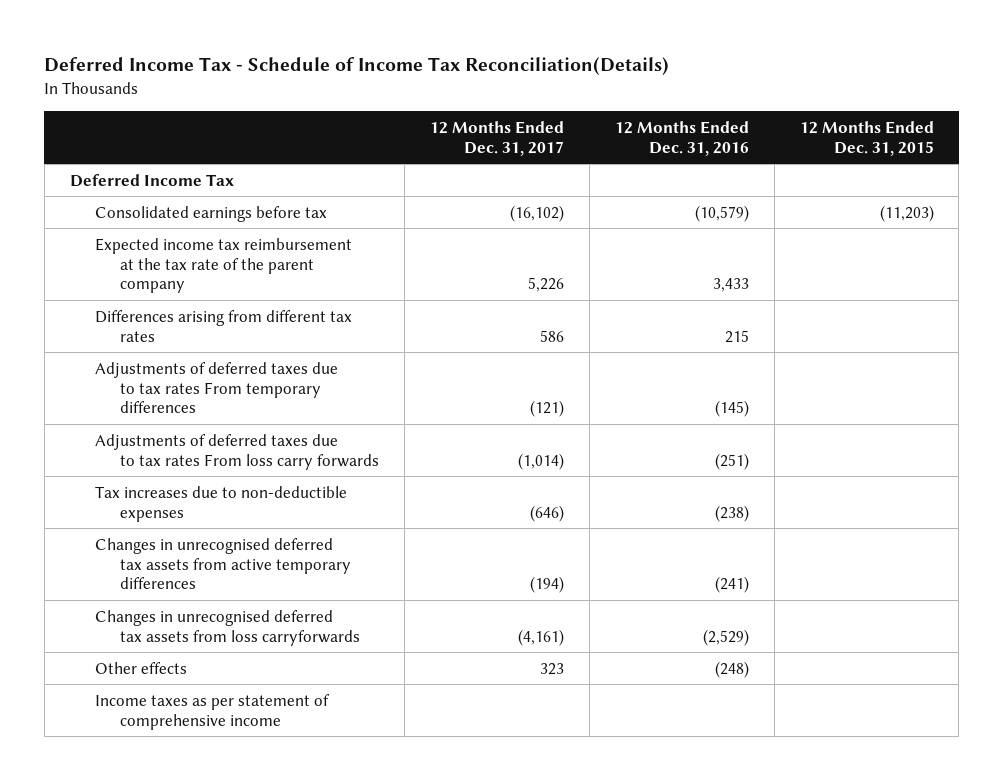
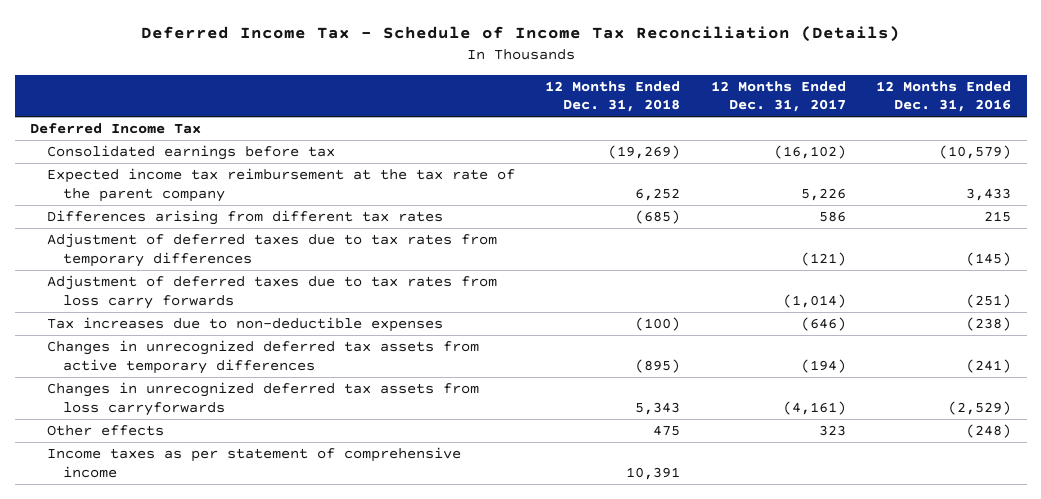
[44,56,670,75] Deferred Income Tax - Schedule of Income Tax Reconciliation(Details) -> [140,26,900,43] Deferred Income Tax - Schedule of Income Tax Reconciliation (Details)
[799,120,934,156] 12 Months Ended Dec. 31, 2015 -> none
none -> [545,80,681,113] 12 Months Ended Dec. 31, 2018
[94,361,338,414] Adjustments of deferred taxes due to tax rates From temporary differences -> [46,233,497,267] Adjustment of deferred taxes due to tax rates from temporary differences
[94,433,379,470] Adjustments of deferred taxes due to tax rates From loss carry forwards -> [46,275,497,309] Adjustment of deferred taxes due to tax rates from loss carry forwards
[94,537,351,590] Changes in unrecognised deferred tax assets from active temporary differences -> [46,340,479,374] Changes in unrecognized deferred tax assets from active temporary differences
[94,609,360,646] Changes in unrecognised deferred tax assets from loss carryforwards -> [46,382,479,416] Changes in unrecognized deferred tax assets from loss carryforwards

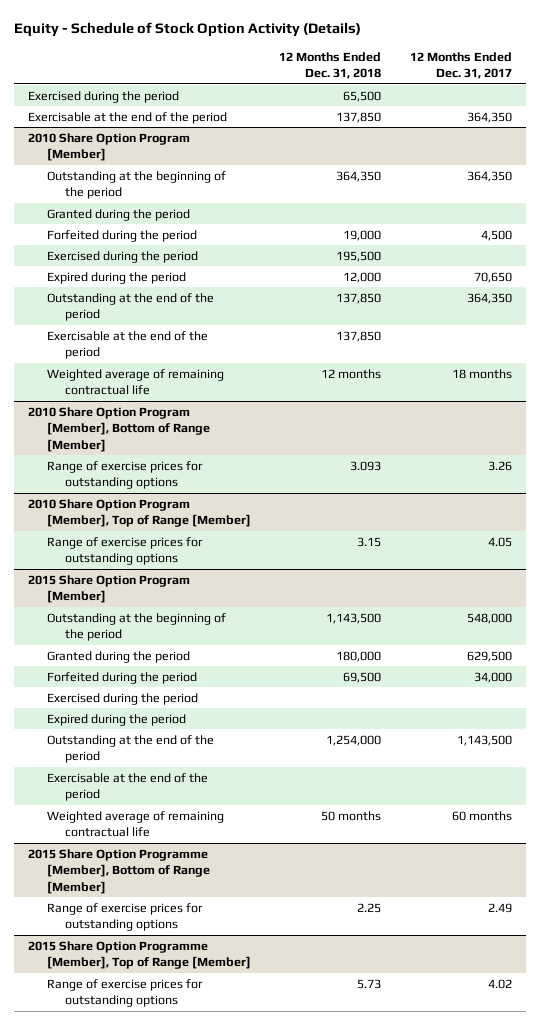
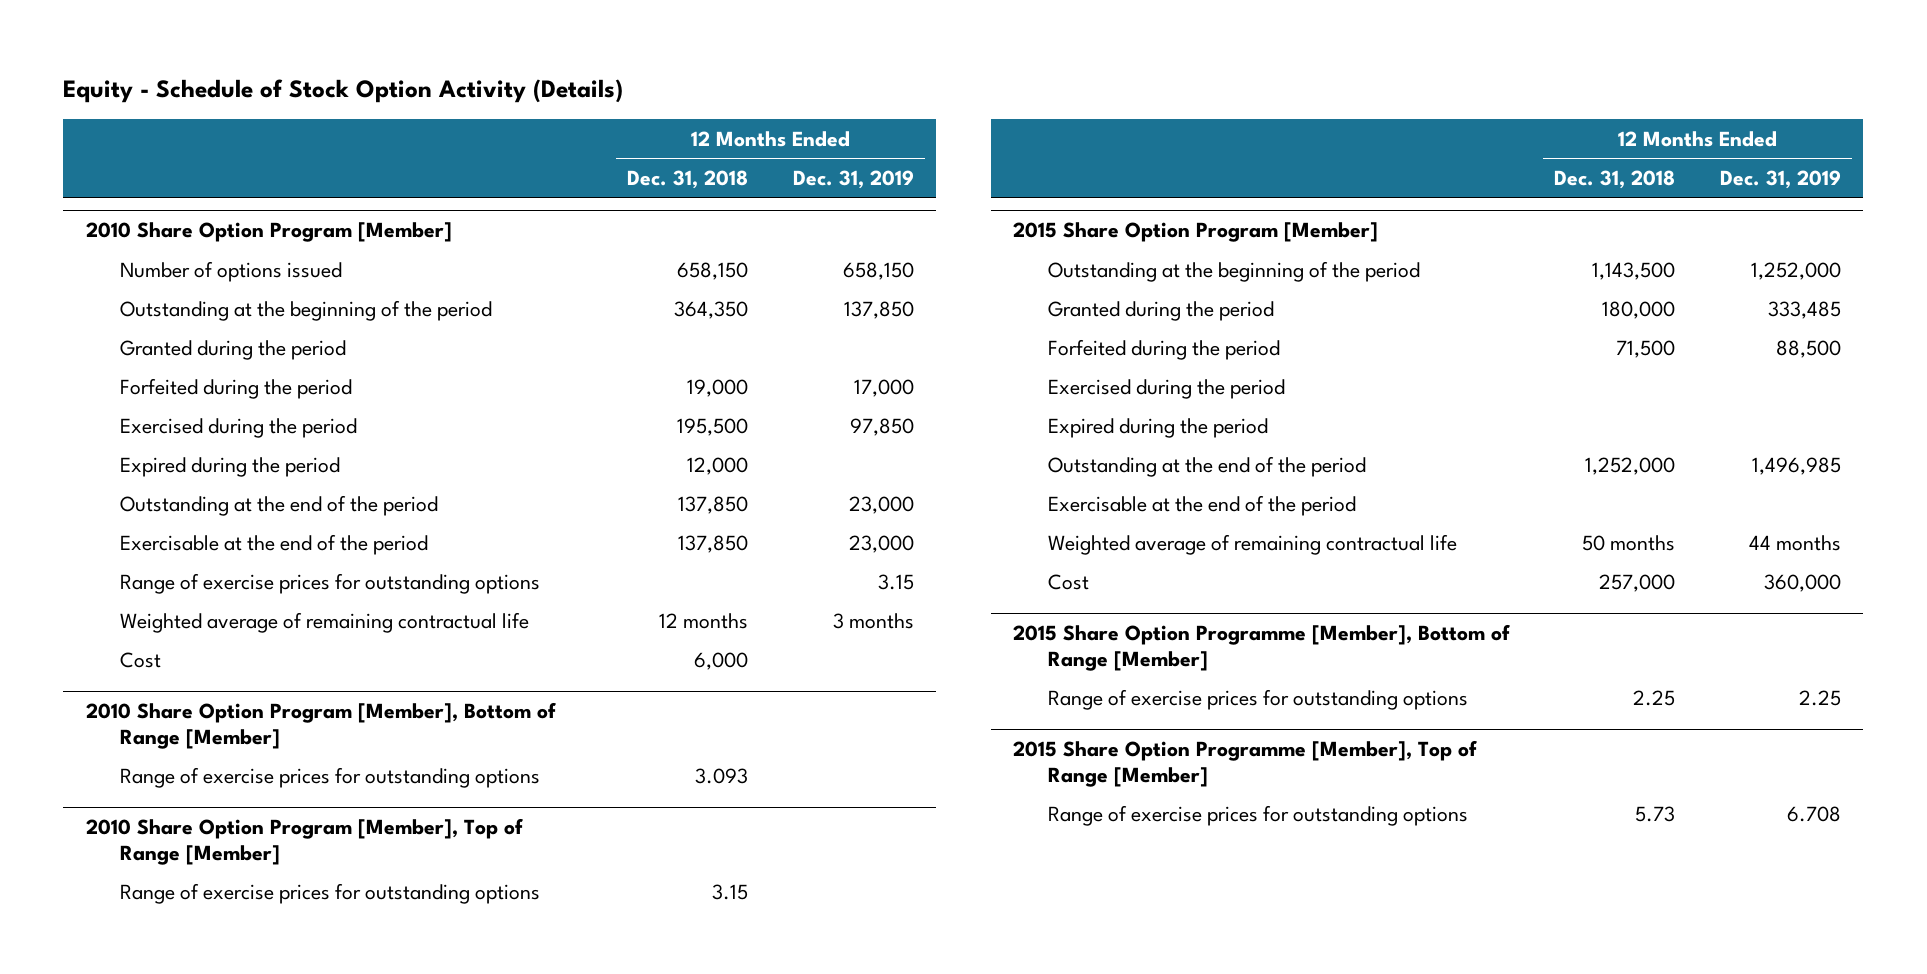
[409,51,512,80] 12 Months Ended Dec. 31, 2017 -> none
none -> [792,169,914,189] Dec. 31, 2019
[28,90,180,103] Exercised during the period -> none
[28,111,228,124] Exercisable at the end of the period -> none
none -> [120,260,343,282] Number of options issued
none -> [120,572,541,594] Range of exercise prices for outstanding options
none -> [120,651,162,668] Cost
[343,671,382,683] 69,500 -> [1616,339,1676,358] 71,500
[326,734,382,746] 1,254,000 -> [1585,456,1676,475] 1,252,000
none -> [1047,573,1089,590] Cost

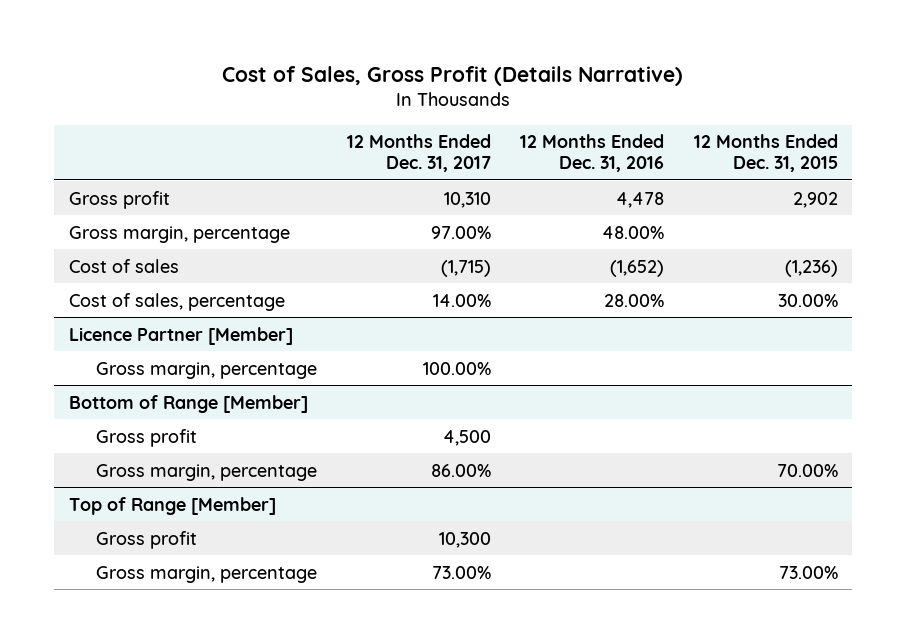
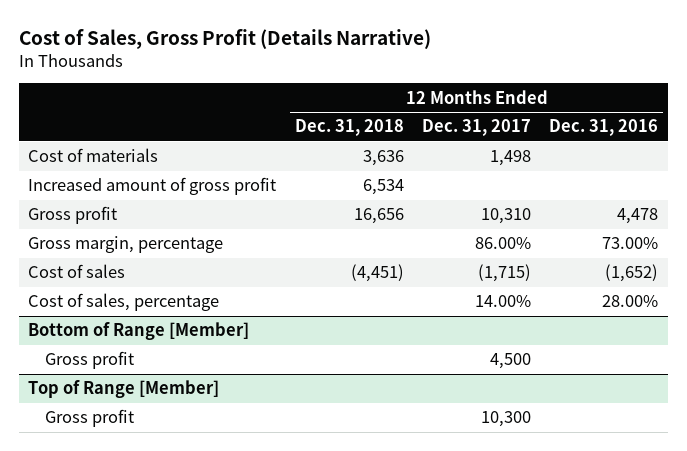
[693,134,838,173] 12 Months Ended Dec. 31, 2015 -> none
none -> [294,119,404,137] Dec. 31, 2018
none -> [28,148,159,163] Cost of materials
none -> [28,177,277,196] Increased amount of gross profit
[430,225,491,239] 97.00% -> [475,237,532,250] 86.00%
[602,225,665,239] 48.00% -> [602,237,659,250] 73.00%
[68,326,293,345] Licence Partner [Member] -> none
[96,361,318,379] Gross margin, percentage -> none
[96,463,318,481] Gross margin, percentage -> none
[96,565,318,583] Gross margin, percentage -> none

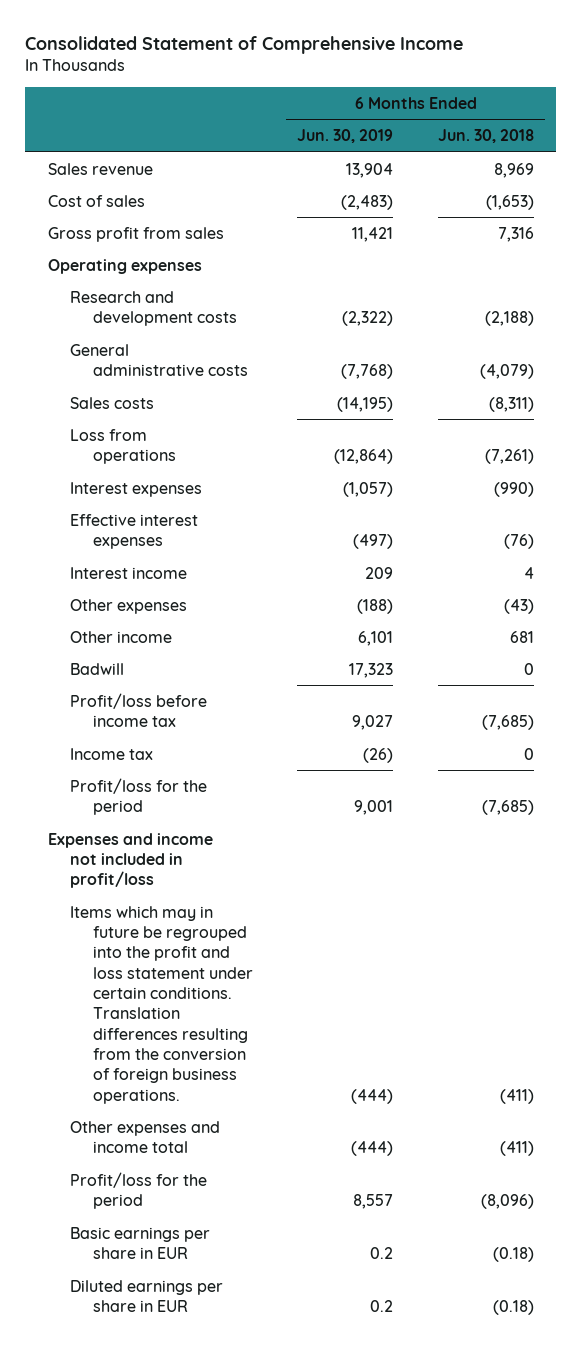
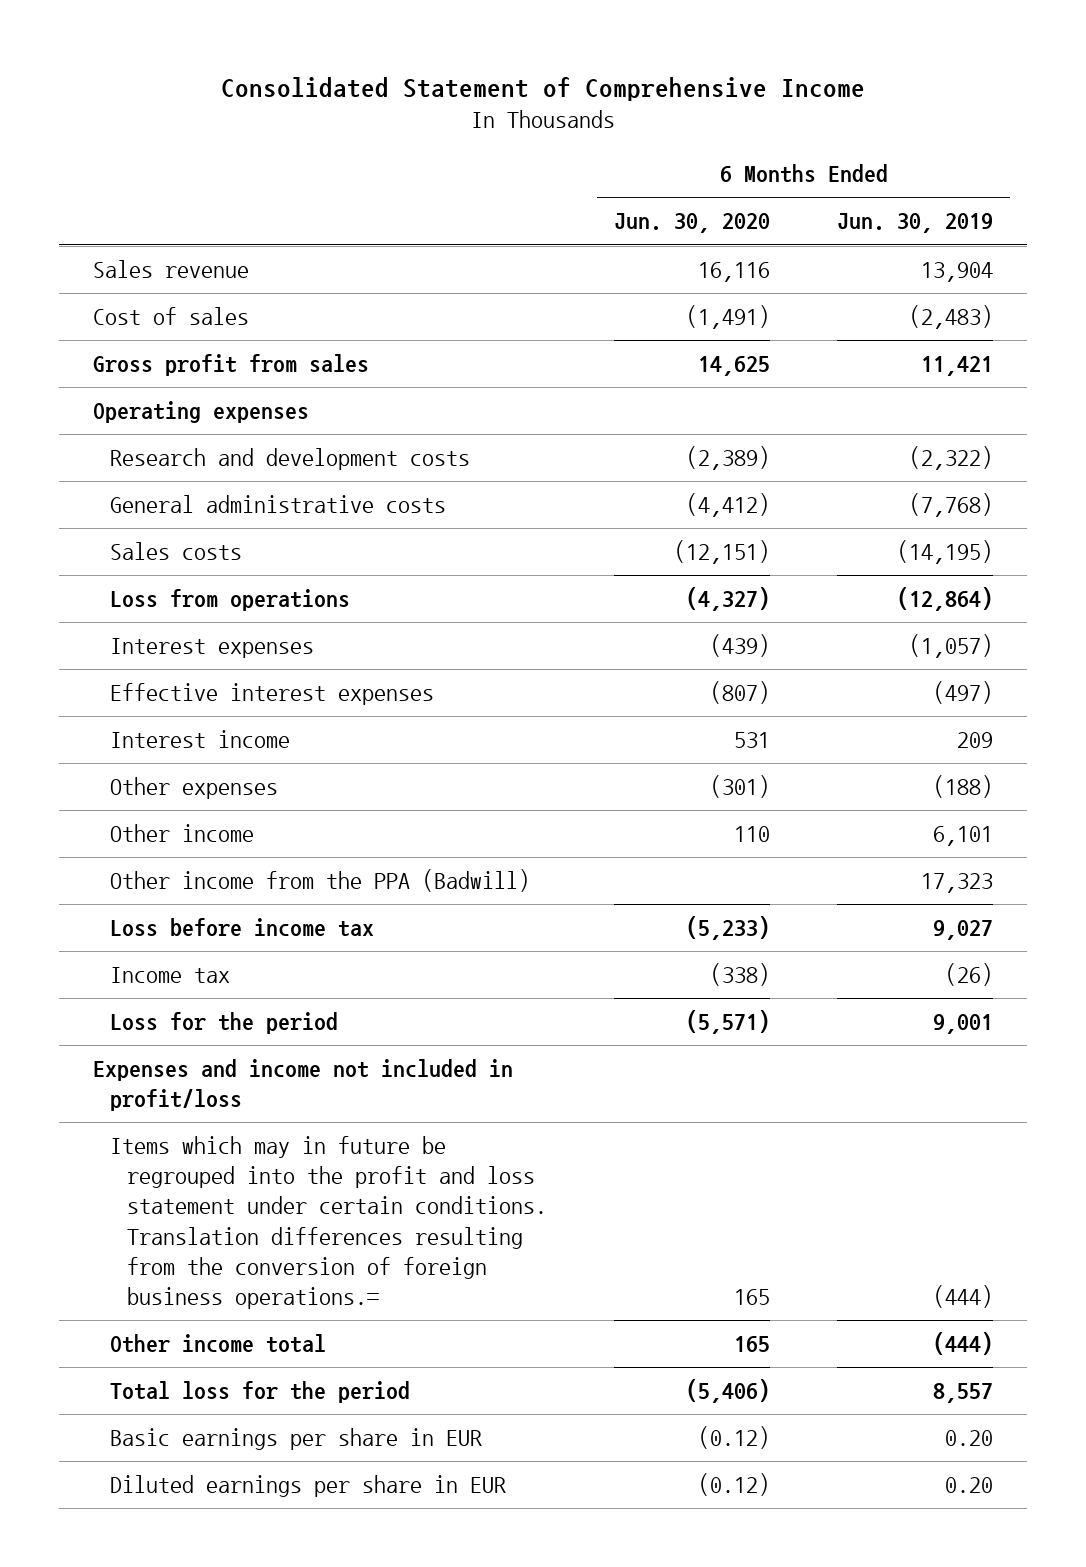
[438,129,535,144] Jun. 30, 2018 -> none
none -> [613,213,770,234] Jun. 30, 2020
[70,662,125,675] Badwill -> [109,869,530,893] Other income from the PPA (Badwill)
[70,692,208,728] Profit/loss before income tax -> [109,918,374,938] Loss before income tax
[70,777,208,816] Profit/loss for the period -> [109,1012,338,1035] Loss for the period
[70,905,253,1104] Items which may in future be regrouped into the profit and loss statement under certain conditions. Translation differences resulting from the conversion of foreign business operations. -> [109,1136,547,1309] Items which may in future be regrouped into the profit and loss statement under certain conditions. Translation differences resulting from the conversion of foreign business operations.=
[70,1120,221,1154] Other expenses and income total -> [109,1334,326,1354] Other income total
[70,1171,208,1210] Profit/loss for the period -> [109,1381,410,1404] Total loss for the period
[370,1247,394,1260] 0.2 -> [945,1430,994,1447] 0.20
[370,1300,394,1313] 0.2 -> [945,1477,994,1494] 0.20

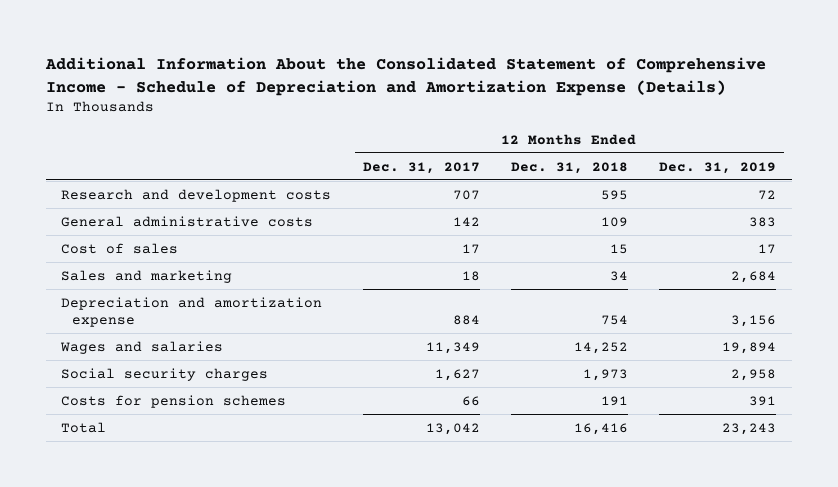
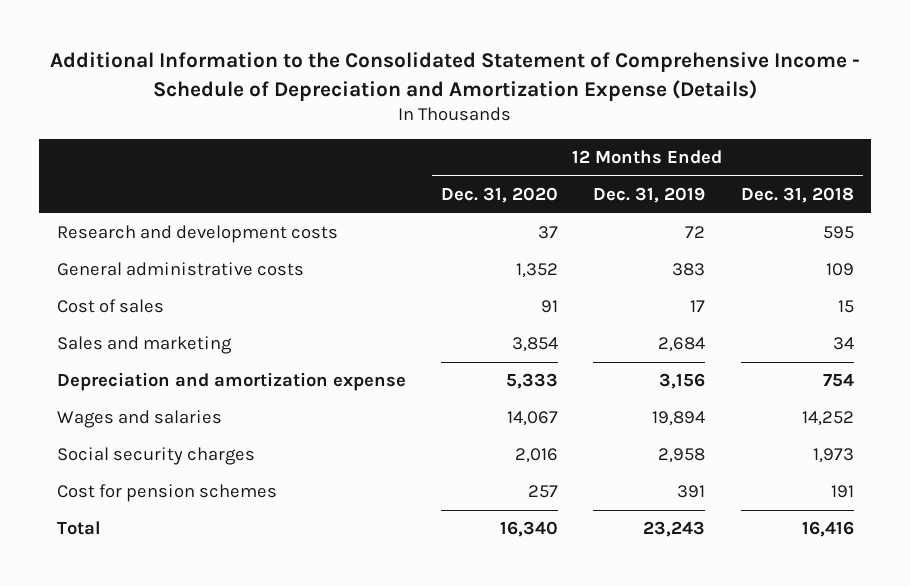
[44,56,766,96] Additional Information About the Consolidated Statement of Comprehensive Income - Schedule of Depreciation and Amortization Expense (Details) -> [50,52,861,101] Additional Information to the Consolidated Statement of Comprehensive Income - Schedule of Depreciation and Amortization Expense (Details)
[362,161,480,174] Dec. 31, 2017 -> none
none -> [441,186,559,203] Dec. 31, 2020
[61,394,287,408] Costs for pension schemes -> [56,484,277,503] Cost for pension schemes

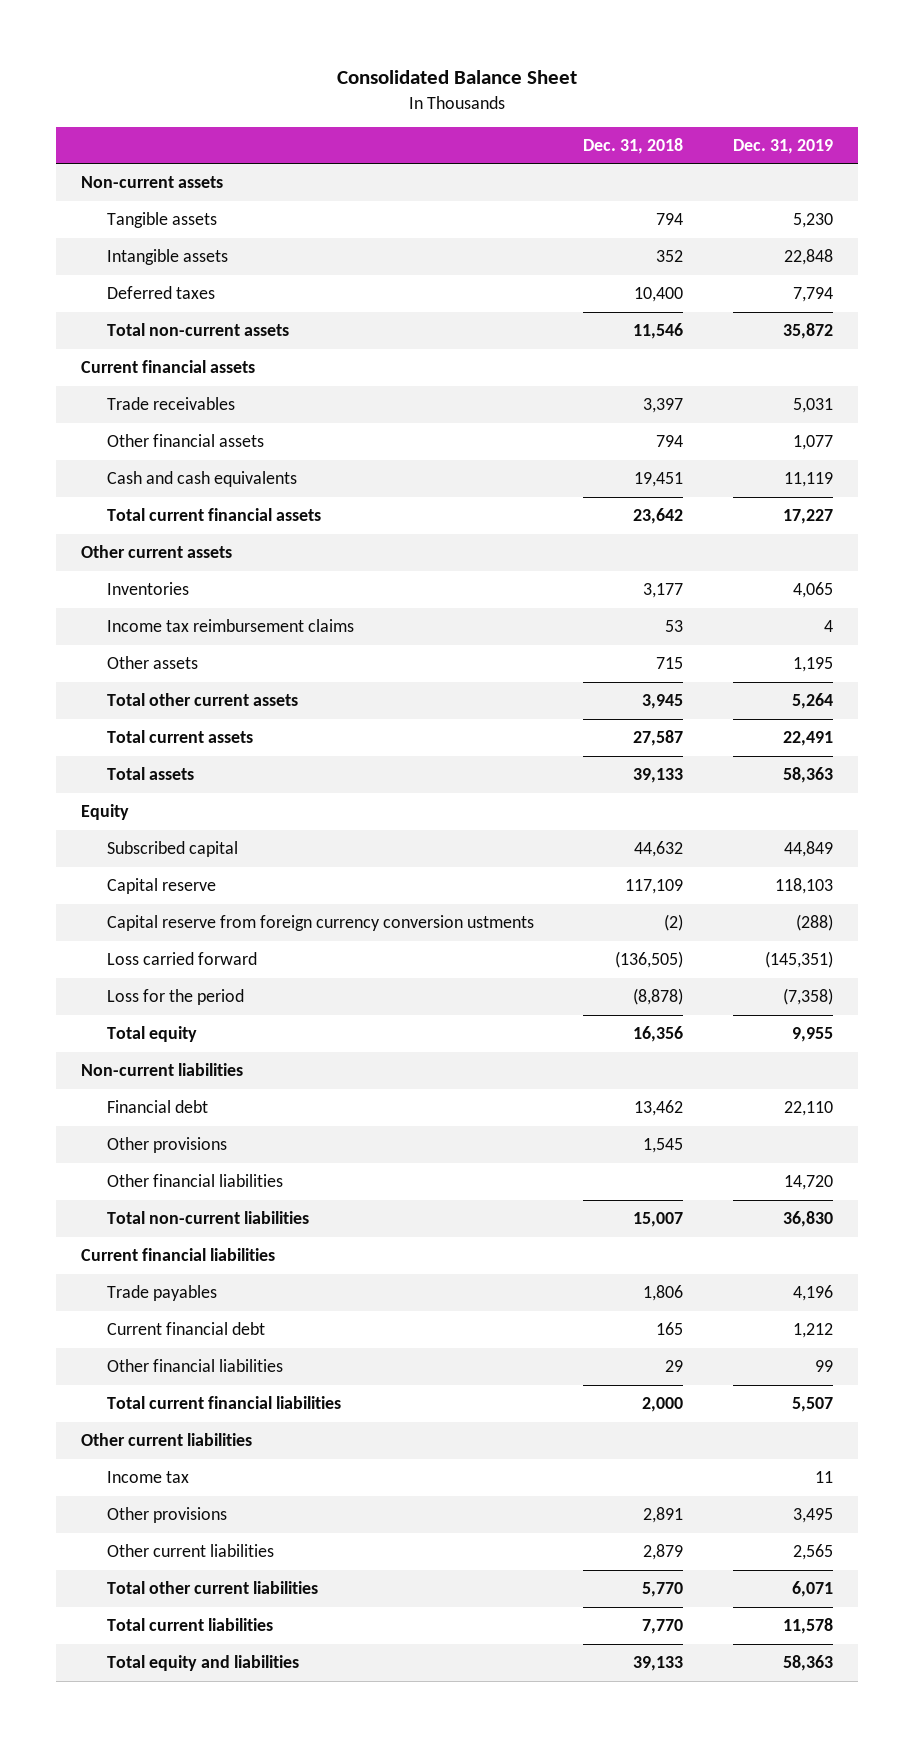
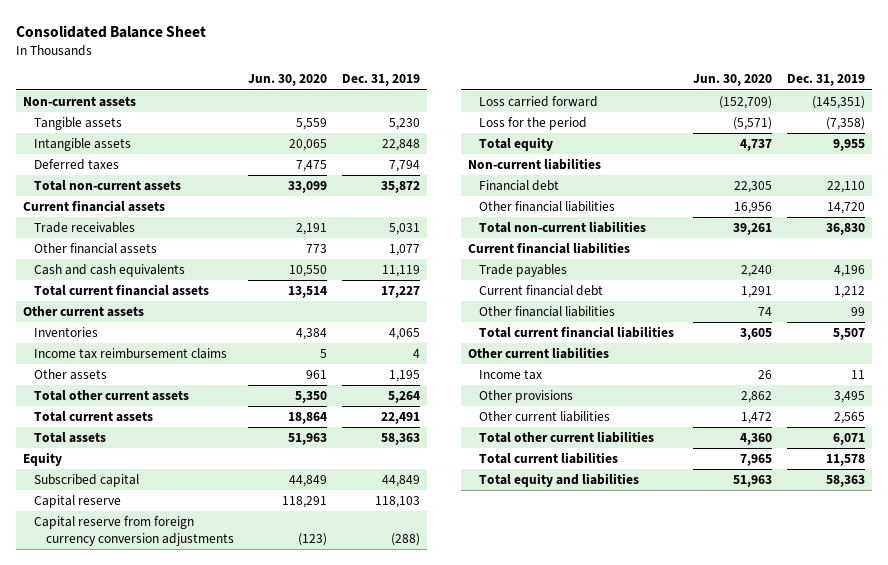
[583,137,684,154] Dec. 31, 2018 -> none
none -> [248,74,328,87] Jun. 30, 2020
[106,915,534,932] Capital reserve from foreign currency conversion ustments -> [34,516,234,547] Capital reserve from foreign currency conversion adjustments
[106,1137,227,1154] Other provisions -> none

